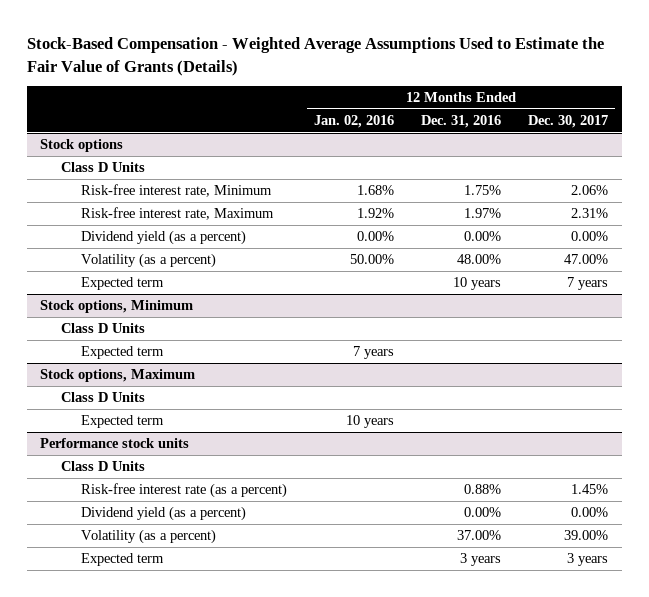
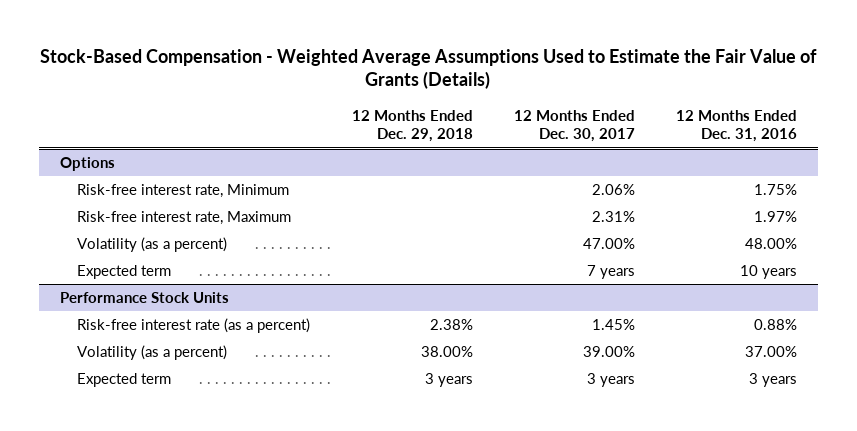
[314,114,395,128] Jan. 02, 2016 -> none
none -> [351,109,473,143] 12 Months Ended Dec. 29, 2018
[60,162,145,173] Class D Units -> none
[40,139,124,153] Stock options -> [59,157,115,172] Options
[81,230,247,246] Dividend yield (as a percent) -> none
[40,300,194,314] Stock options, Minimum -> none
[60,323,145,334] Class D Units -> none
[81,346,165,360] Expected term -> none
[40,369,196,383] Stock options, Maximum -> none
[60,392,145,403] Class D Units -> none
[81,415,165,429] Expected term -> none
[60,461,145,472] Class D Units -> none
[40,438,190,449] Performance stock units -> [59,292,229,304] Performance Stock Units
[81,506,247,522] Dividend yield (as a percent) -> none

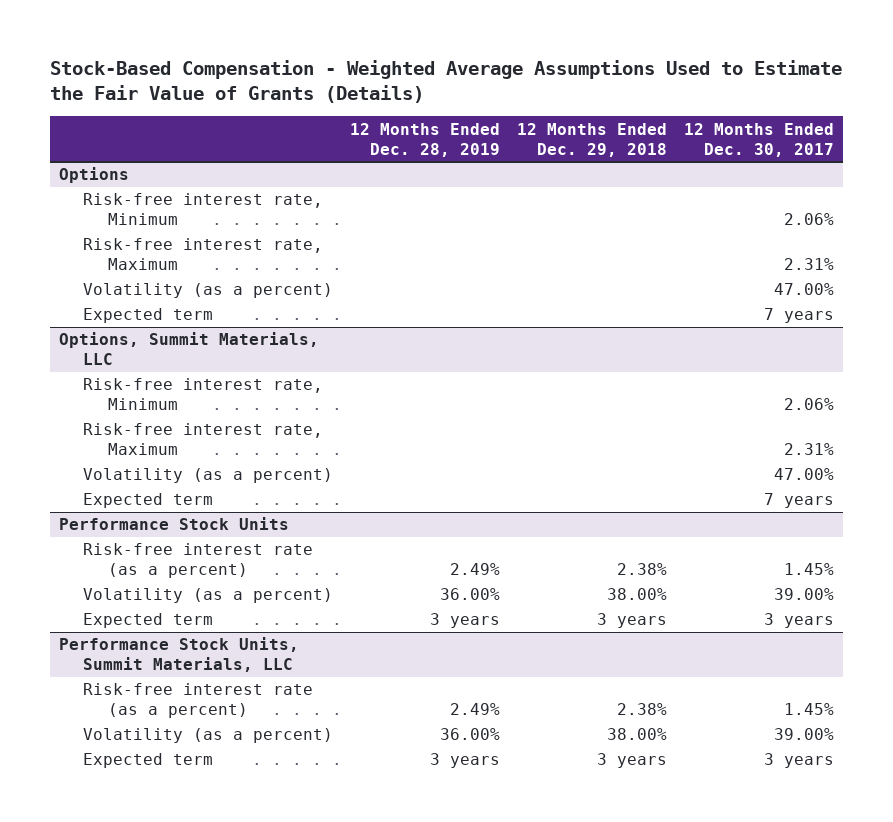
[676,109,798,143] 12 Months Ended Dec. 31, 2016 -> none
none -> [350,122,501,157] 12 Months Ended Dec. 28, 2019
none -> [58,332,319,366] Options, Summit Materials, LLC
none -> [83,378,324,411] Risk-free interest rate, Minimum
none -> [83,423,324,456] Risk-free interest rate, Maximum
none -> [83,468,334,484] Volatility (as a percent)
none -> [83,493,214,509] Expected term
none -> [58,637,299,673] Performance Stock Units, Summit Materials, LLC
none -> [83,683,314,719] Risk-free interest rate (as a percent)
none -> [83,728,334,744] Volatility (as a percent)
none -> [83,753,214,769] Expected term

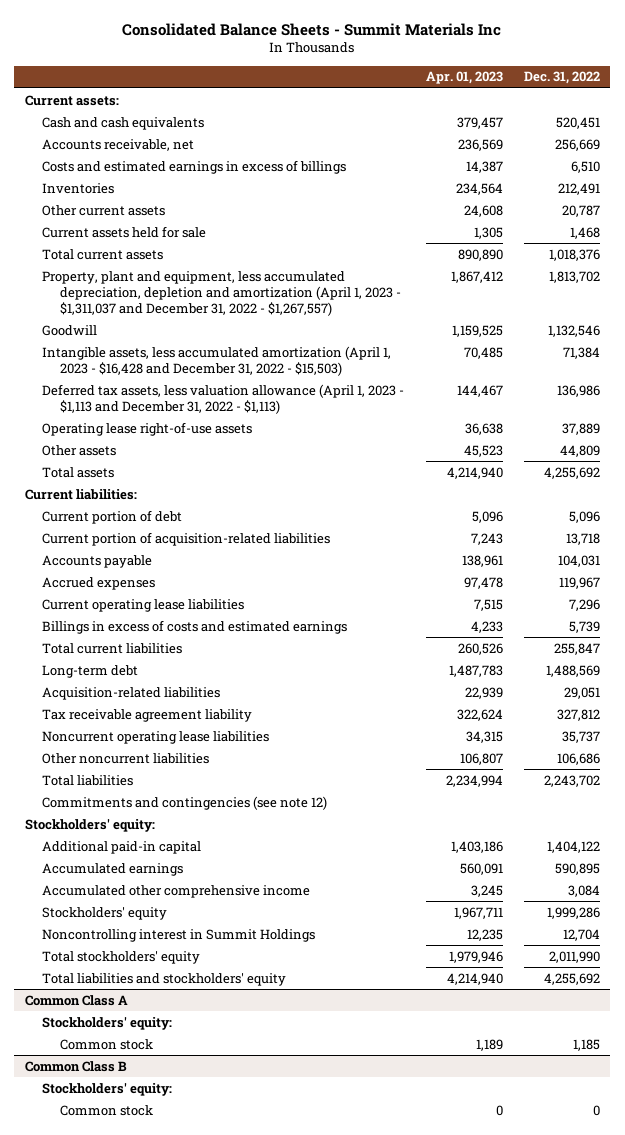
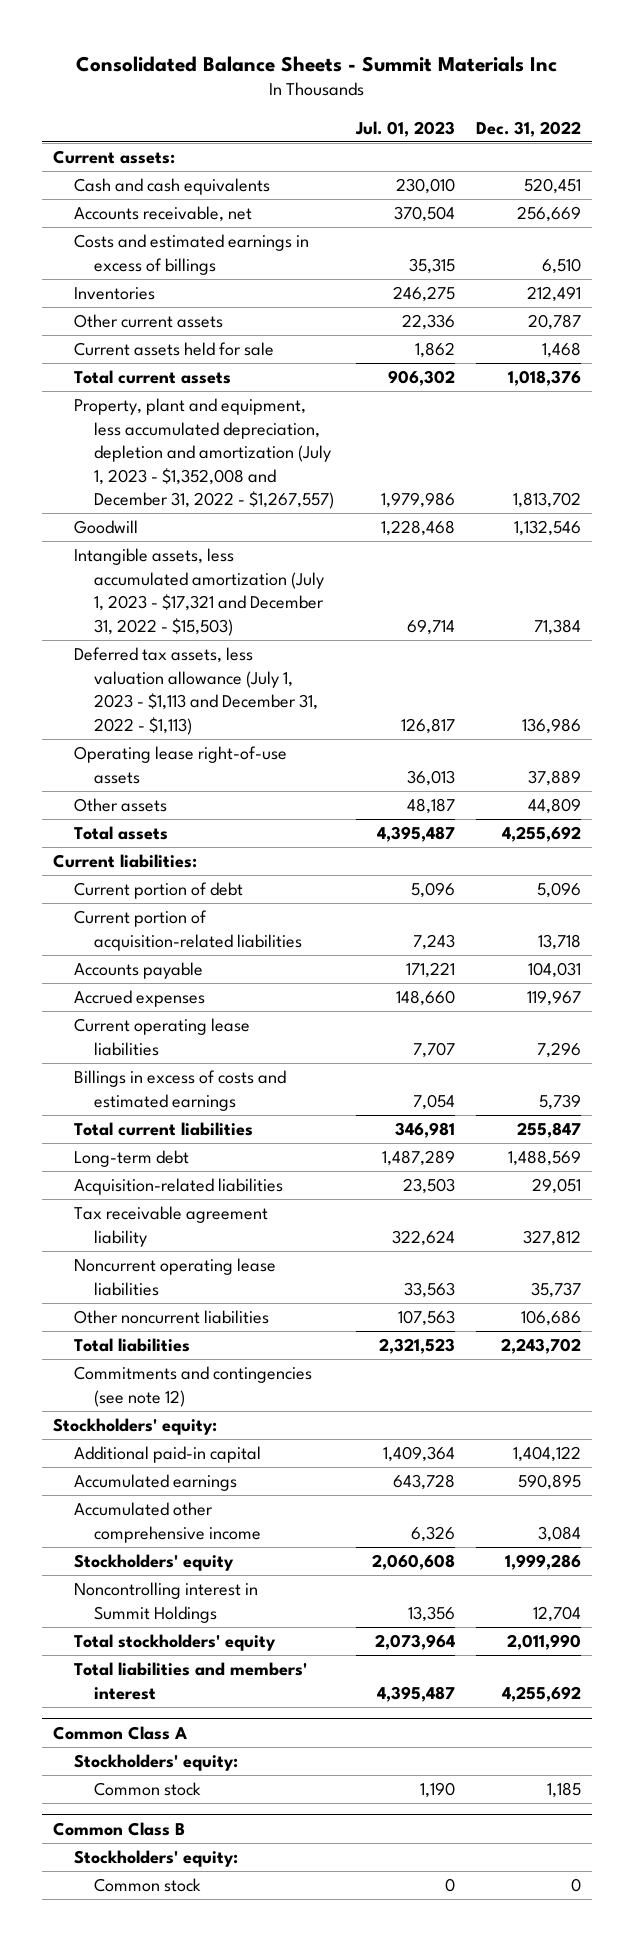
[425,71,503,85] Apr. 01, 2023 -> none
none -> [354,120,455,137] Jul. 01, 2023
[42,270,402,317] Property, plant and equipment, less accumulated depreciation, depletion and amortization (April 1, 2023 - $1,311,037 and December 31, 2022 - $1,267,557) -> [73,398,335,510] Property, plant and equipment, less accumulated depreciation, depletion and amortization (July 1, 2023 - $1,352,008 and December 31, 2022 - $1,267,557)
[42,345,392,377] Intangible assets, less accumulated amortization (April 1, 2023 - $16,428 and December 31, 2022 - $15,503) -> [73,548,325,636] Intangible assets, less accumulated amortization (July 1, 2023 - $17,321 and December 31, 2022 - $15,503)
[42,383,405,415] Deferred tax assets, less valuation allowance (April 1, 2023 - $1,113 and December 31, 2022 - $1,113) -> [73,647,319,735] Deferred tax assets, less valuation allowance (July 1, 2023 - $1,113 and December 31, 2022 - $1,113)
[42,972,287,986] Total liabilities and stockholders' equity -> [73,1662,307,1700] Total liabilities and members' interest

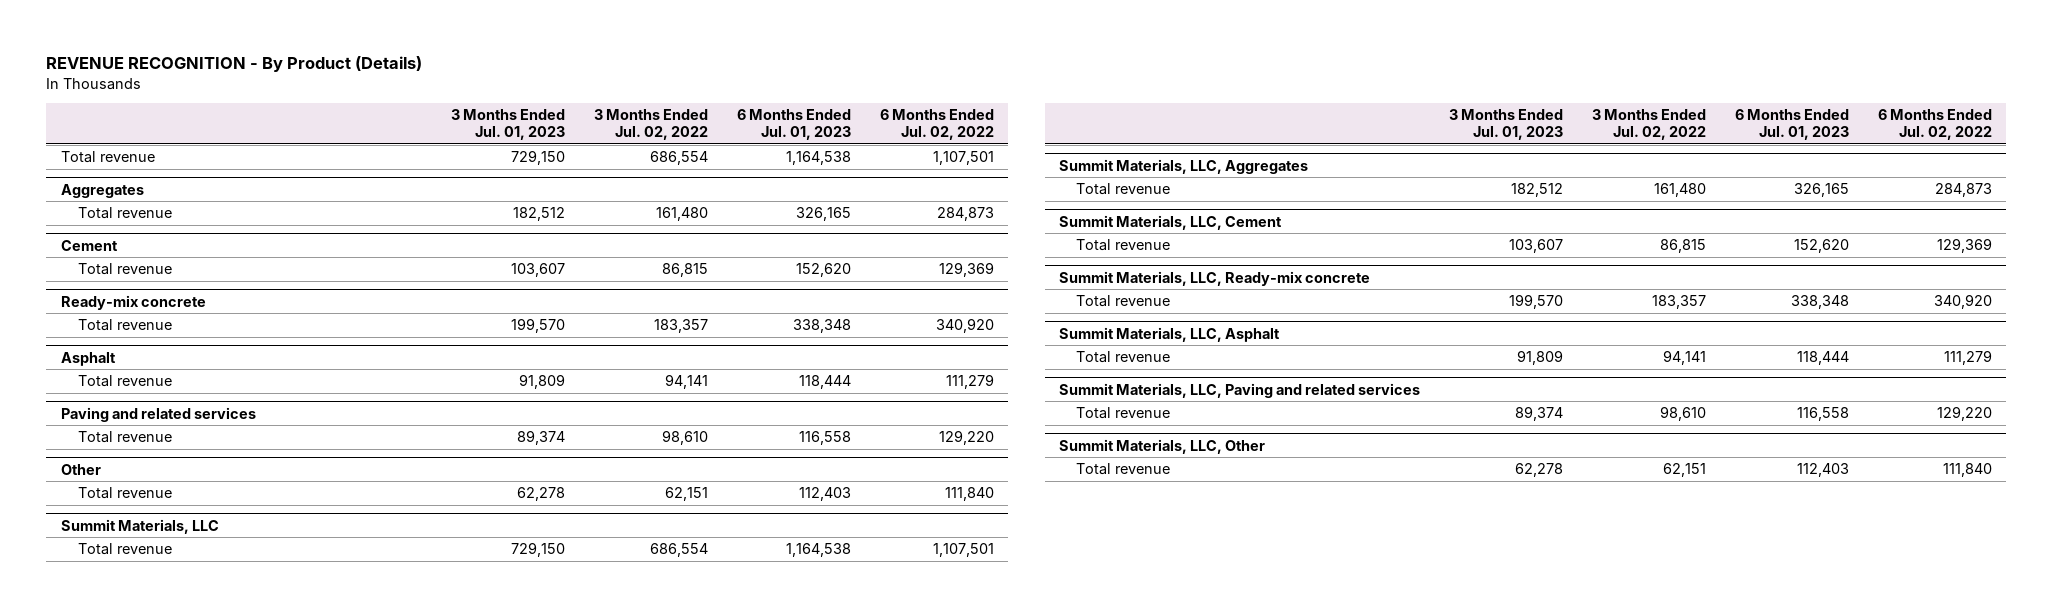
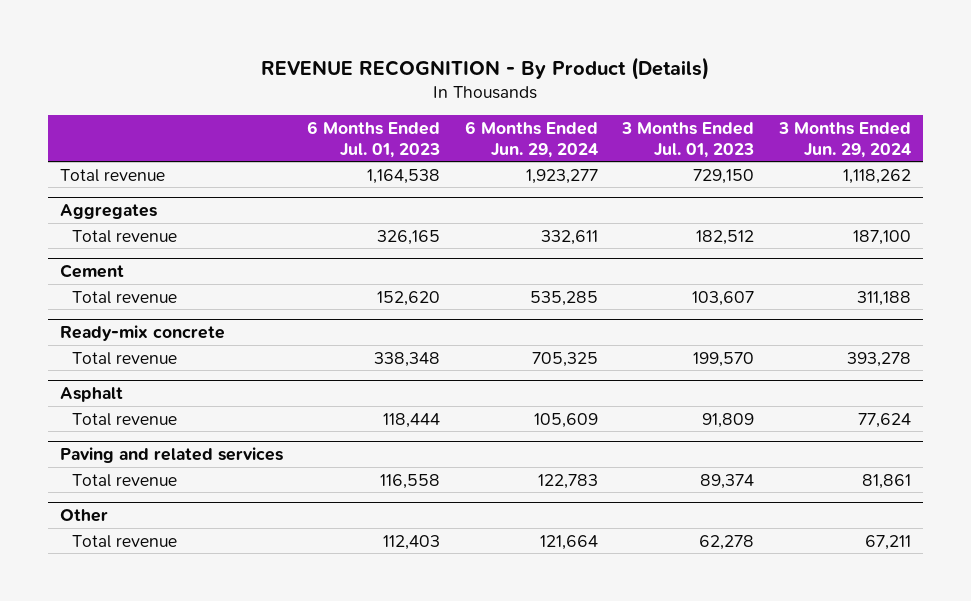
[593,109,708,140] 3 Months Ended Jul. 02, 2022 -> none
[879,109,994,140] 6 Months Ended Jul. 02, 2022 -> none
none -> [464,121,598,158] 6 Months Ended Jun. 29, 2024
none -> [777,122,911,158] 3 Months Ended Jun. 29, 2024
[60,518,219,534] Summit Materials, LLC -> none
[78,543,173,556] Total revenue -> none
[1058,158,1308,174] Summit Materials, LLC, Aggregates -> none
[1076,183,1171,196] Total revenue -> none
[1058,214,1282,230] Summit Materials, LLC, Cement -> none
[1076,239,1171,252] Total revenue -> none
[1058,270,1370,286] Summit Materials, LLC, Ready-mix concrete -> none
[1076,295,1171,308] Total revenue -> none
[1058,326,1280,342] Summit Materials, LLC, Asphalt -> none
[1076,351,1171,364] Total revenue -> none
[1058,382,1420,398] Summit Materials, LLC, Paving and related services -> none
[1076,407,1171,420] Total revenue -> none
[1058,438,1265,454] Summit Materials, LLC, Other -> none
[1076,463,1171,476] Total revenue -> none

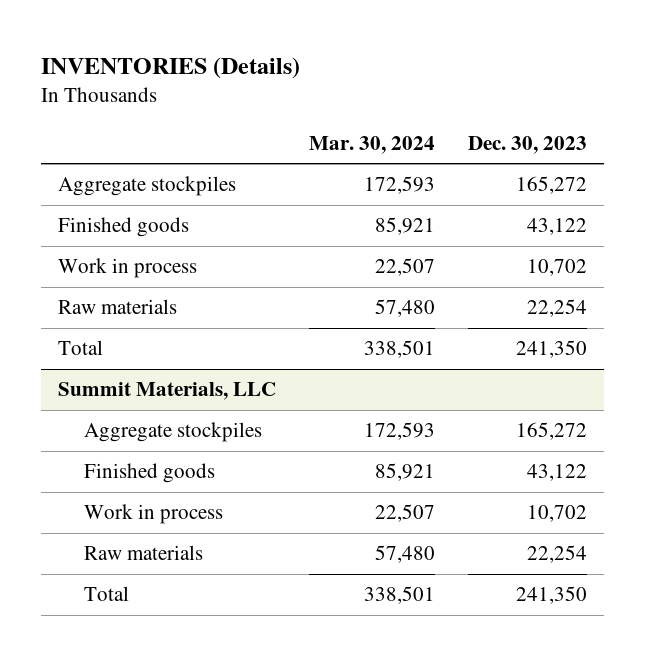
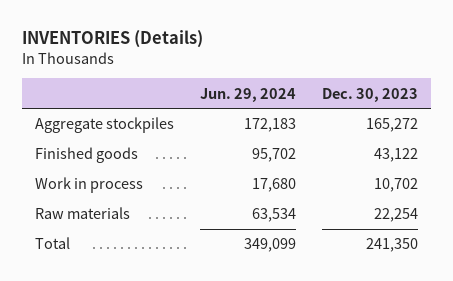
[309,135,436,154] Mar. 30, 2024 -> none
none -> [199,87,296,102] Jun. 29, 2024
[57,382,276,401] Summit Materials, LLC -> none
[83,422,262,443] Aggregate stockpiles -> none
[83,463,215,484] Finished goods -> none
[83,504,223,525] Work in process -> none
[83,545,203,561] Raw materials -> none
[83,586,129,602] Total -> none

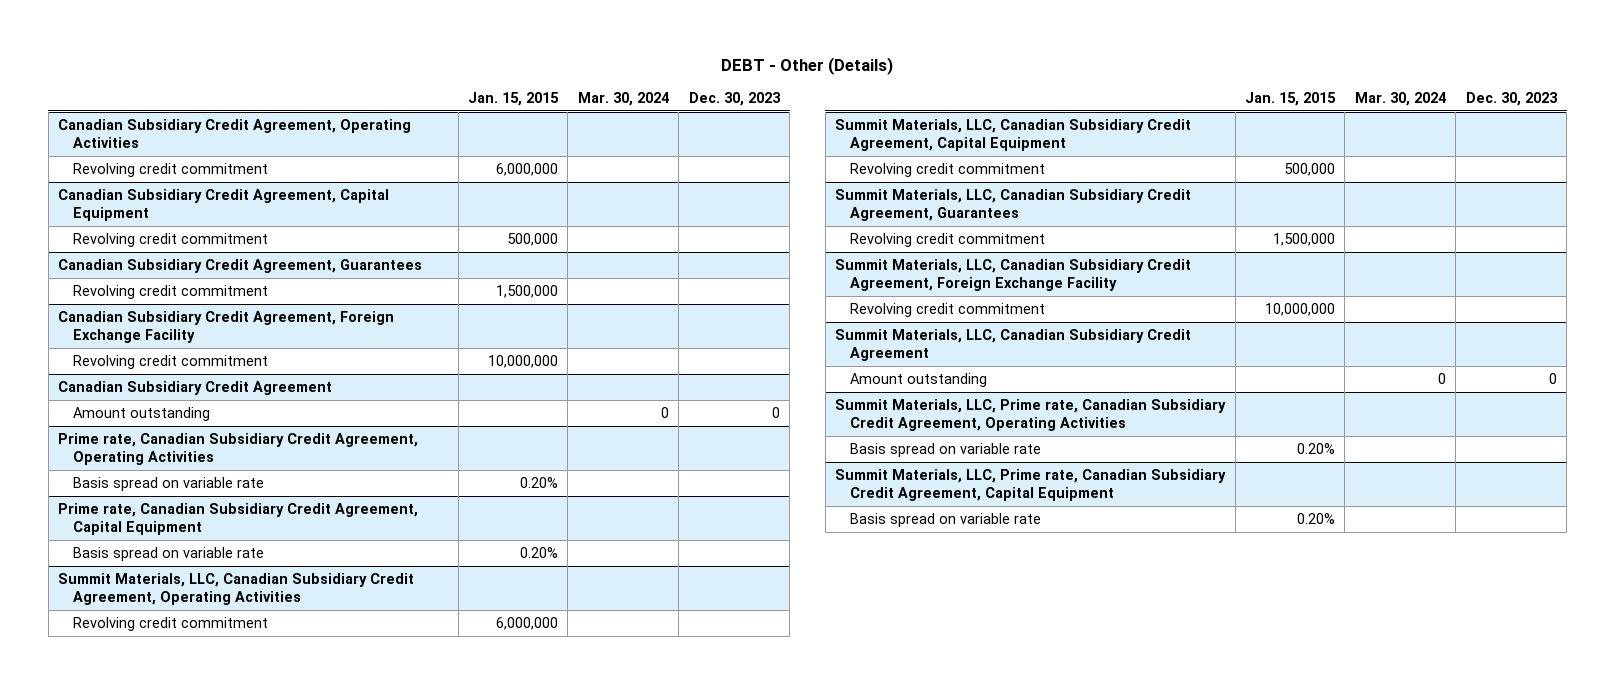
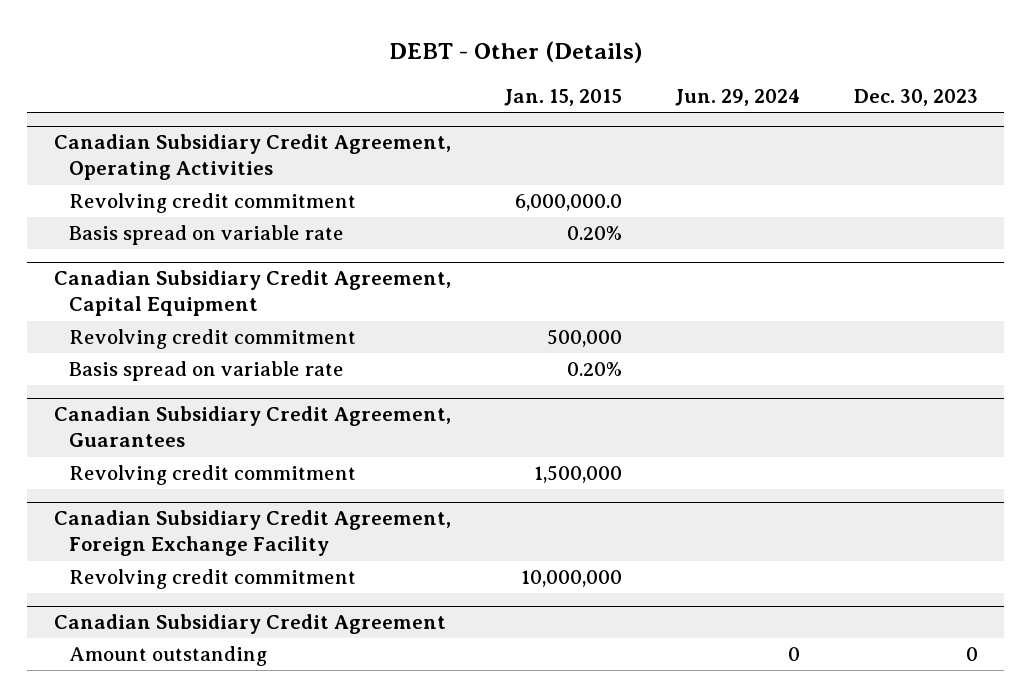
[577,91,669,106] Mar. 30, 2024 -> none
none -> [675,89,801,107] Jun. 29, 2024
[496,163,559,177] 6,000,000 -> [515,194,623,212] 6,000,000.0
none -> [69,225,345,246] Basis spread on variable rate
none -> [69,361,345,382] Basis spread on variable rate
[58,433,419,465] Prime rate, Canadian Subsidiary Credit Agreement, Operating Activities -> none
[72,477,264,492] Basis spread on variable rate -> none
[58,503,419,535] Prime rate, Canadian Subsidiary Credit Agreement, Capital Equipment -> none
[72,547,264,562] Basis spread on variable rate -> none
[58,573,415,605] Summit Materials, LLC, Canadian Subsidiary Credit Agreement, Operating Activities -> none
[72,617,268,632] Revolving credit commitment -> none
[835,119,1192,151] Summit Materials, LLC, Canadian Subsidiary Credit Agreement, Capital Equipment -> none
[849,163,1045,178] Revolving credit commitment -> none
[835,189,1192,221] Summit Materials, LLC, Canadian Subsidiary Credit Agreement, Guarantees -> none
[849,233,1045,248] Revolving credit commitment -> none
[835,259,1192,291] Summit Materials, LLC, Canadian Subsidiary Credit Agreement, Foreign Exchange Facility -> none
[849,303,1045,318] Revolving credit commitment -> none
[835,329,1192,361] Summit Materials, LLC, Canadian Subsidiary Credit Agreement -> none
[849,373,987,388] Amount outstanding -> none
[835,399,1227,431] Summit Materials, LLC, Prime rate, Canadian Subsidiary Credit Agreement, Operating Activities -> none
[849,443,1041,458] Basis spread on variable rate -> none
[835,469,1227,501] Summit Materials, LLC, Prime rate, Canadian Subsidiary Credit Agreement, Capital Equipment -> none
[849,513,1041,528] Basis spread on variable rate -> none

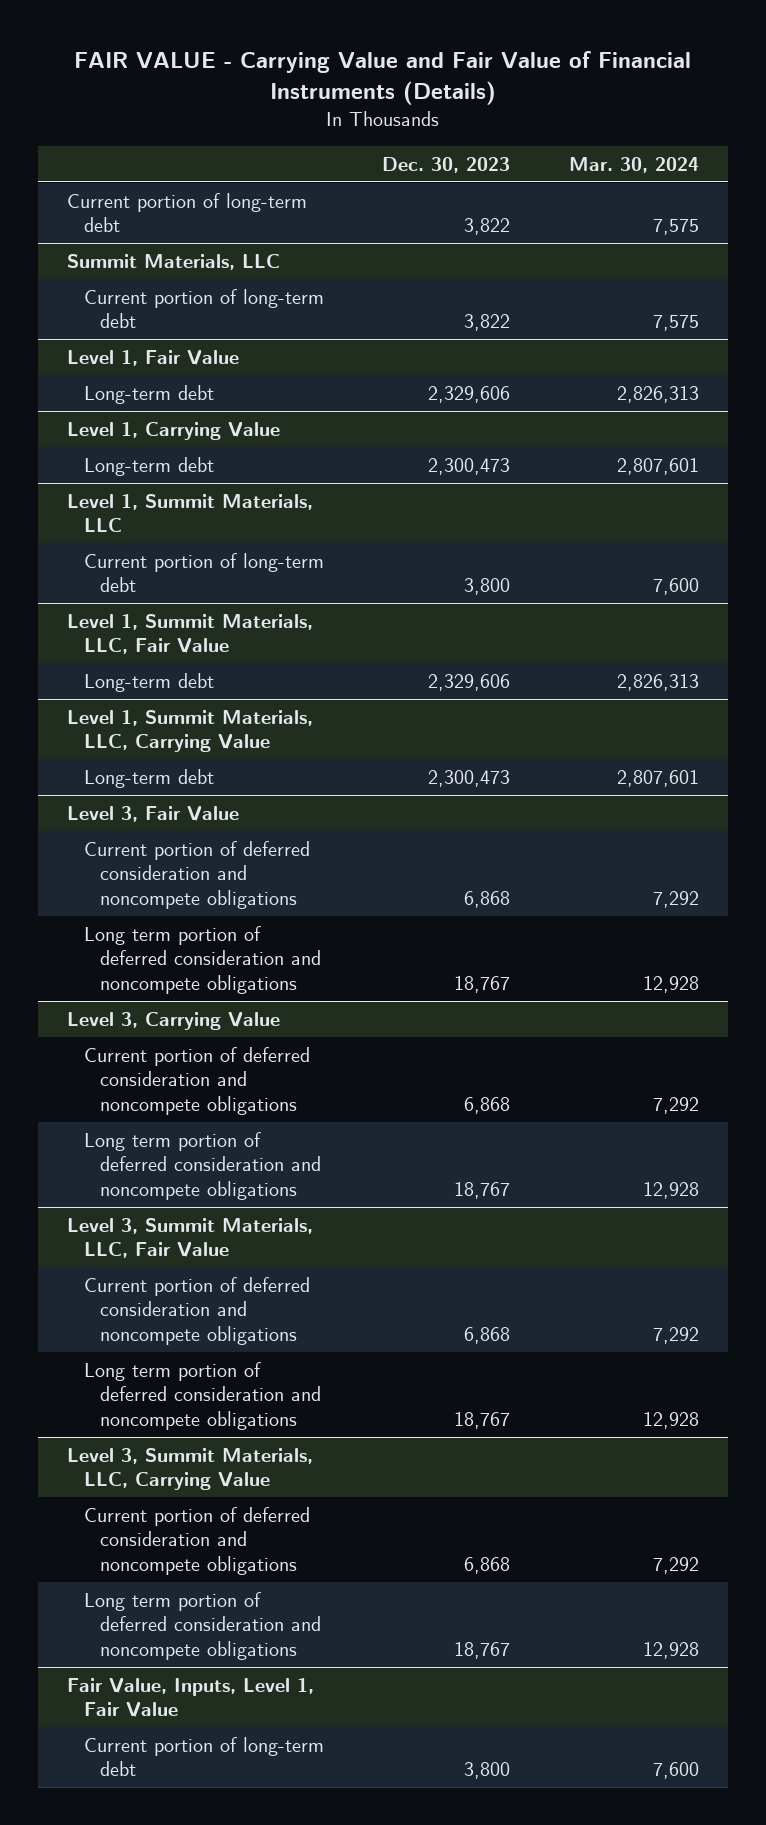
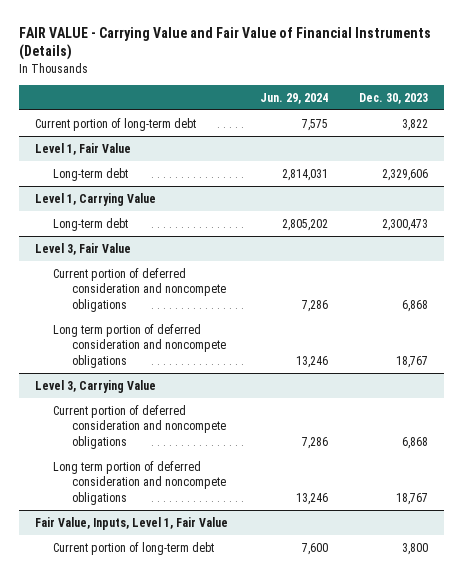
[569,156,700,173] Mar. 30, 2024 -> none
none -> [259,92,328,104] Jun. 29, 2024
[67,253,281,270] Summit Materials, LLC -> none
[83,288,324,329] Current portion of long-term debt -> none
[67,493,314,533] Level 1, Summit Materials, LLC -> none
[83,552,324,593] Current portion of long-term debt -> none
[67,613,314,655] Level 1, Summit Materials, LLC, Fair Value -> none
[83,672,214,692] Long-term debt -> none
[67,709,314,753] Level 1, Summit Materials, LLC, Carrying Value -> none
[83,768,214,788] Long-term debt -> none
[67,1217,314,1259] Level 3, Summit Materials, LLC, Fair Value -> none
[83,1276,310,1345] Current portion of deferred consideration and noncompete obligations -> none
[83,1361,322,1430] Long term portion of deferred consideration and noncompete obligations -> none
[67,1447,314,1491] Level 3, Summit Materials, LLC, Carrying Value -> none
[83,1506,310,1575] Current portion of deferred consideration and noncompete obligations -> none
[83,1591,322,1660] Long term portion of deferred consideration and noncompete obligations -> none

